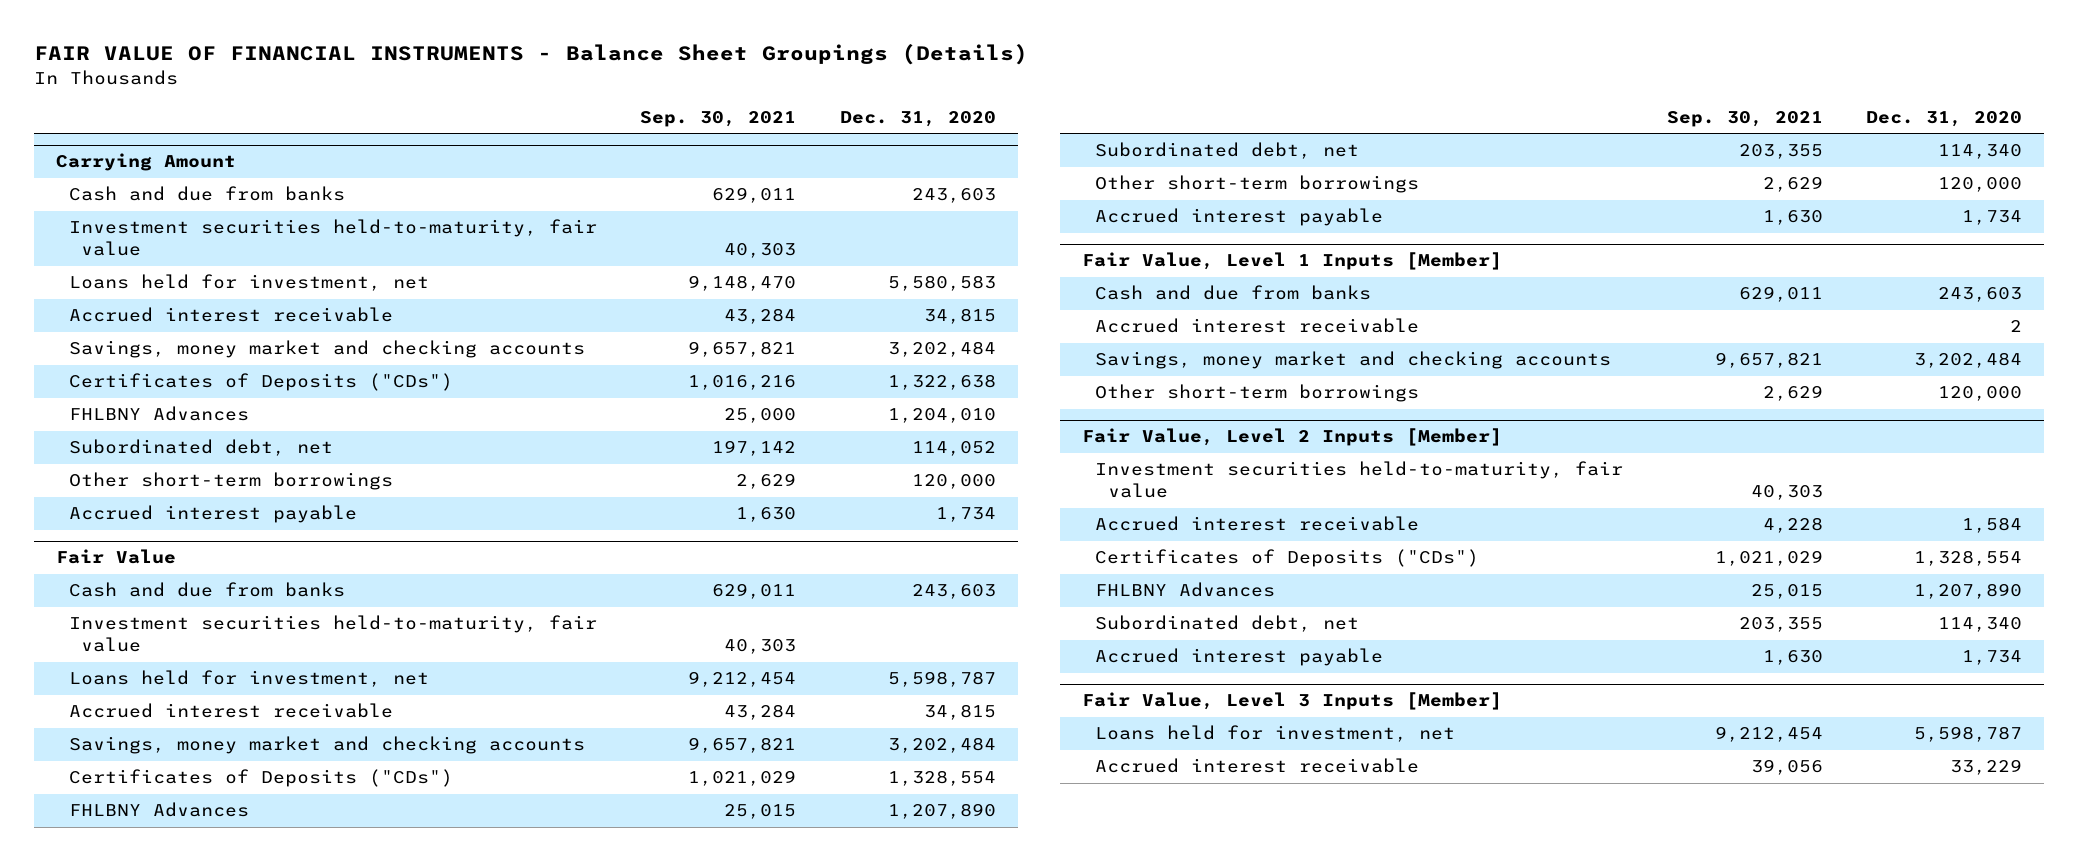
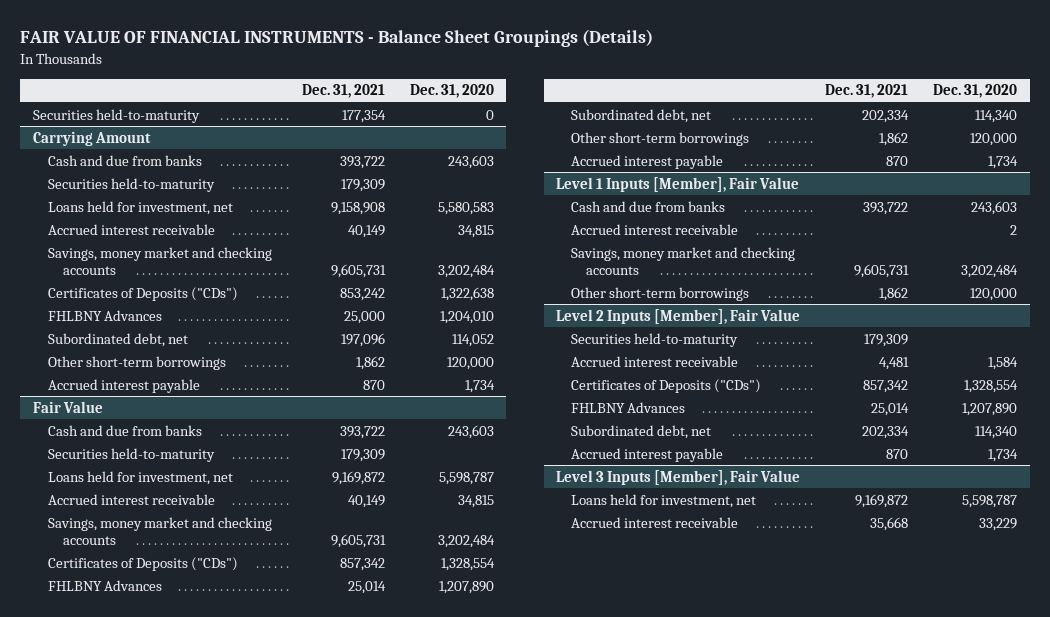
[640,110,797,127] Sep. 30, 2021 -> none
none -> [301,84,385,99] Dec. 31, 2021
none -> [32,108,200,123] Securities held-to-maturity
[68,219,597,257] Investment securities held-to-maturity, fair value -> [47,177,215,192] Securities held-to-maturity
[68,615,597,653] Investment securities held-to-maturity, fair value -> [47,447,215,462] Securities held-to-maturity
[1082,252,1503,271] Fair Value, Level 1 Inputs [Member] -> [556,176,800,192] Level 1 Inputs [Member], Fair Value
[1082,428,1503,447] Fair Value, Level 2 Inputs [Member] -> [556,308,801,324] Level 2 Inputs [Member], Fair Value
[1095,461,1624,499] Investment securities held-to-maturity, fair value -> [571,332,739,347] Securities held-to-maturity
[1082,692,1503,711] Fair Value, Level 3 Inputs [Member] -> [556,469,801,485] Level 3 Inputs [Member], Fair Value

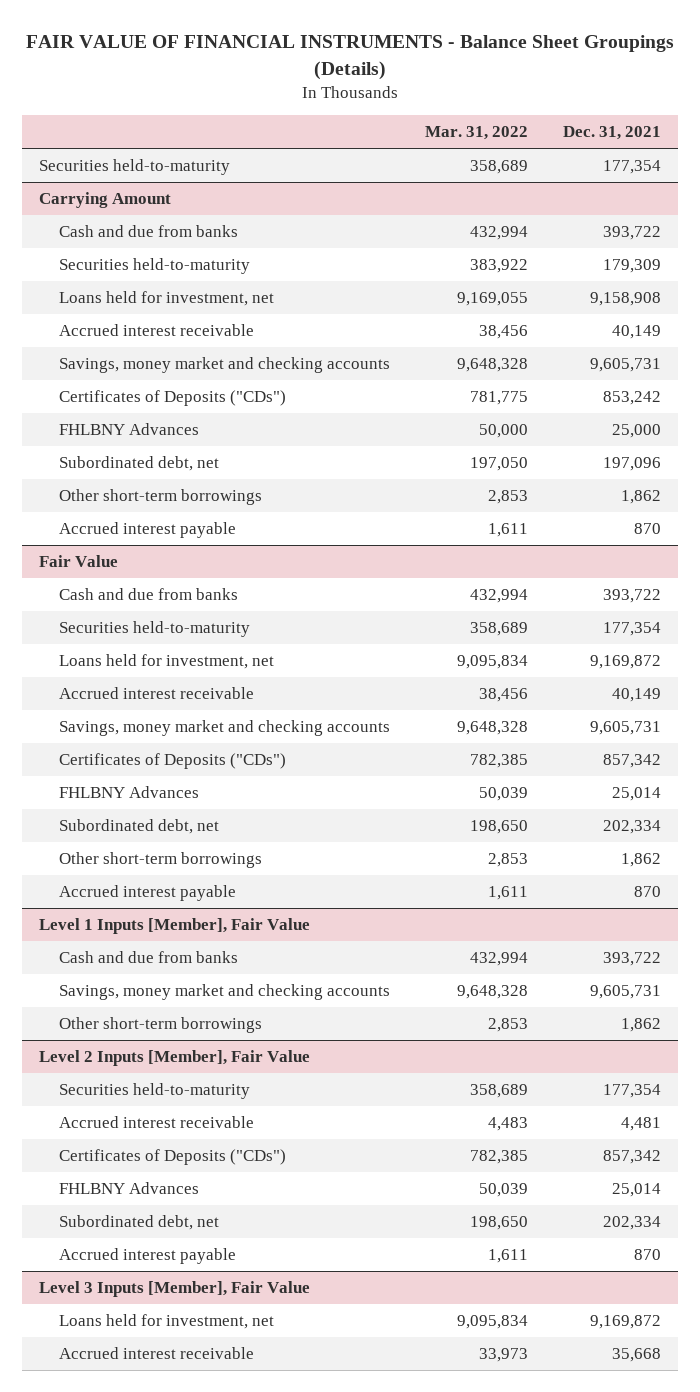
[409,84,494,99] Dec. 31, 2020 -> none
none -> [424,126,528,141] Mar. 31, 2022
[340,448,385,462] 179,309 -> [602,622,661,637] 177,354
[571,223,739,235] Accrued interest receivable -> none
[864,333,909,347] 179,309 -> [602,1084,661,1099] 177,354

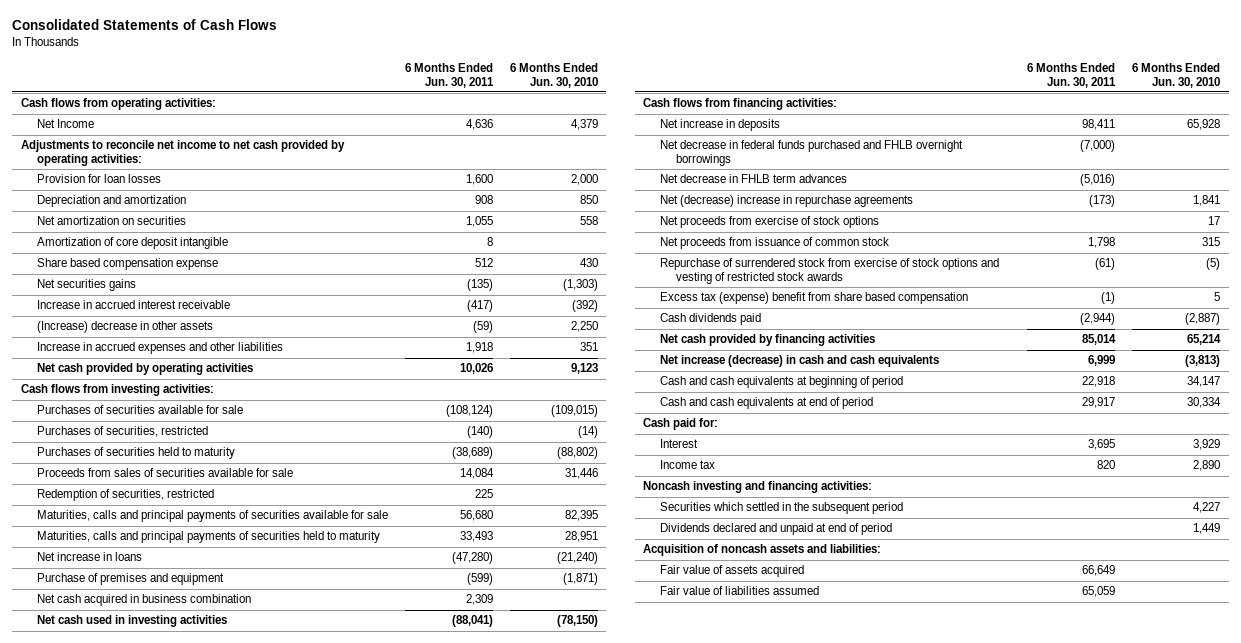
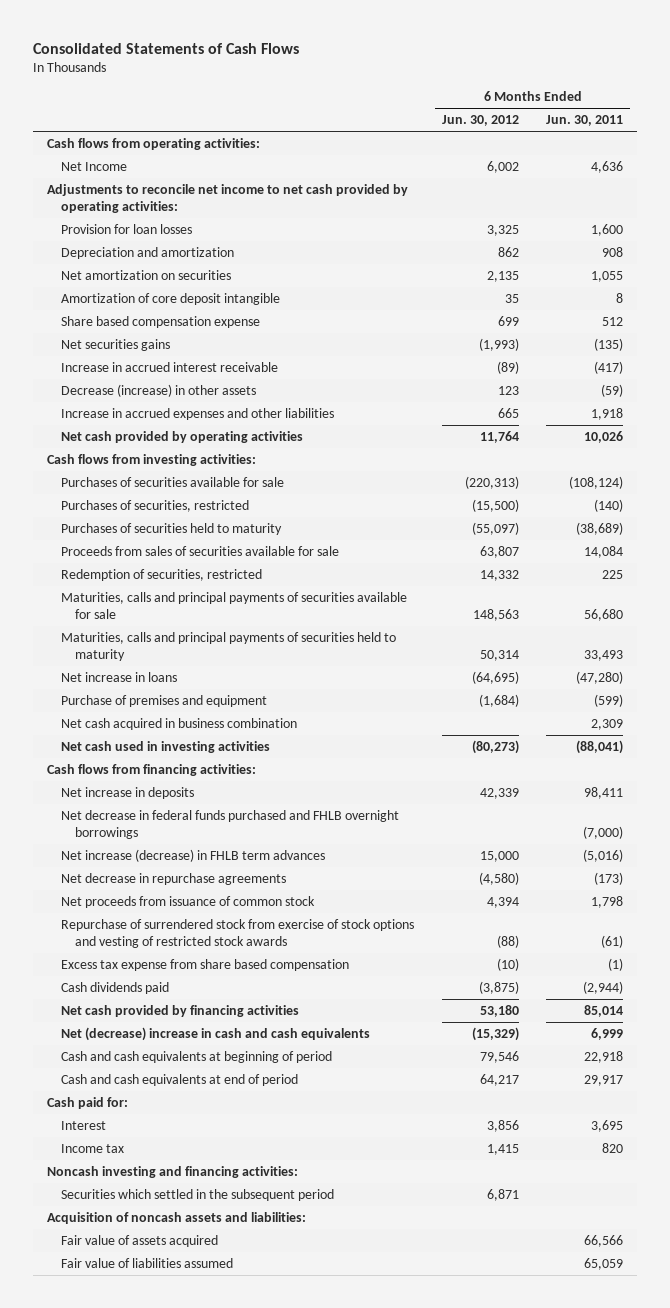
[509,63,598,88] 6 Months Ended Jun. 30, 2010 -> none
none -> [441,115,519,127] Jun. 30, 2012
[36,321,213,334] (Increase) decrease in other assets -> [61,383,257,397] Decrease (increase) in other assets
[659,216,879,229] Net proceeds from exercise of stock options -> none
[659,174,847,184] Net decrease in FHLB term advances -> [61,848,326,862] Net increase (decrease) in FHLB term advances
[659,195,913,208] Net (decrease) increase in repurchase agreements -> [61,872,287,885] Net decrease in repurchase agreements
[659,292,968,305] Excess tax (expense) benefit from share based compensation -> [61,958,350,971] Excess tax expense from share based compensation
[659,355,939,368] Net increase (decrease) in cash and cash equivalents -> [61,1026,371,1041] Net (decrease) increase in cash and cash equivalents
[659,523,892,536] Dividends declared and unpaid at end of period -> none
[1082,565,1116,577] 66,649 -> [584,1234,624,1247] 66,566

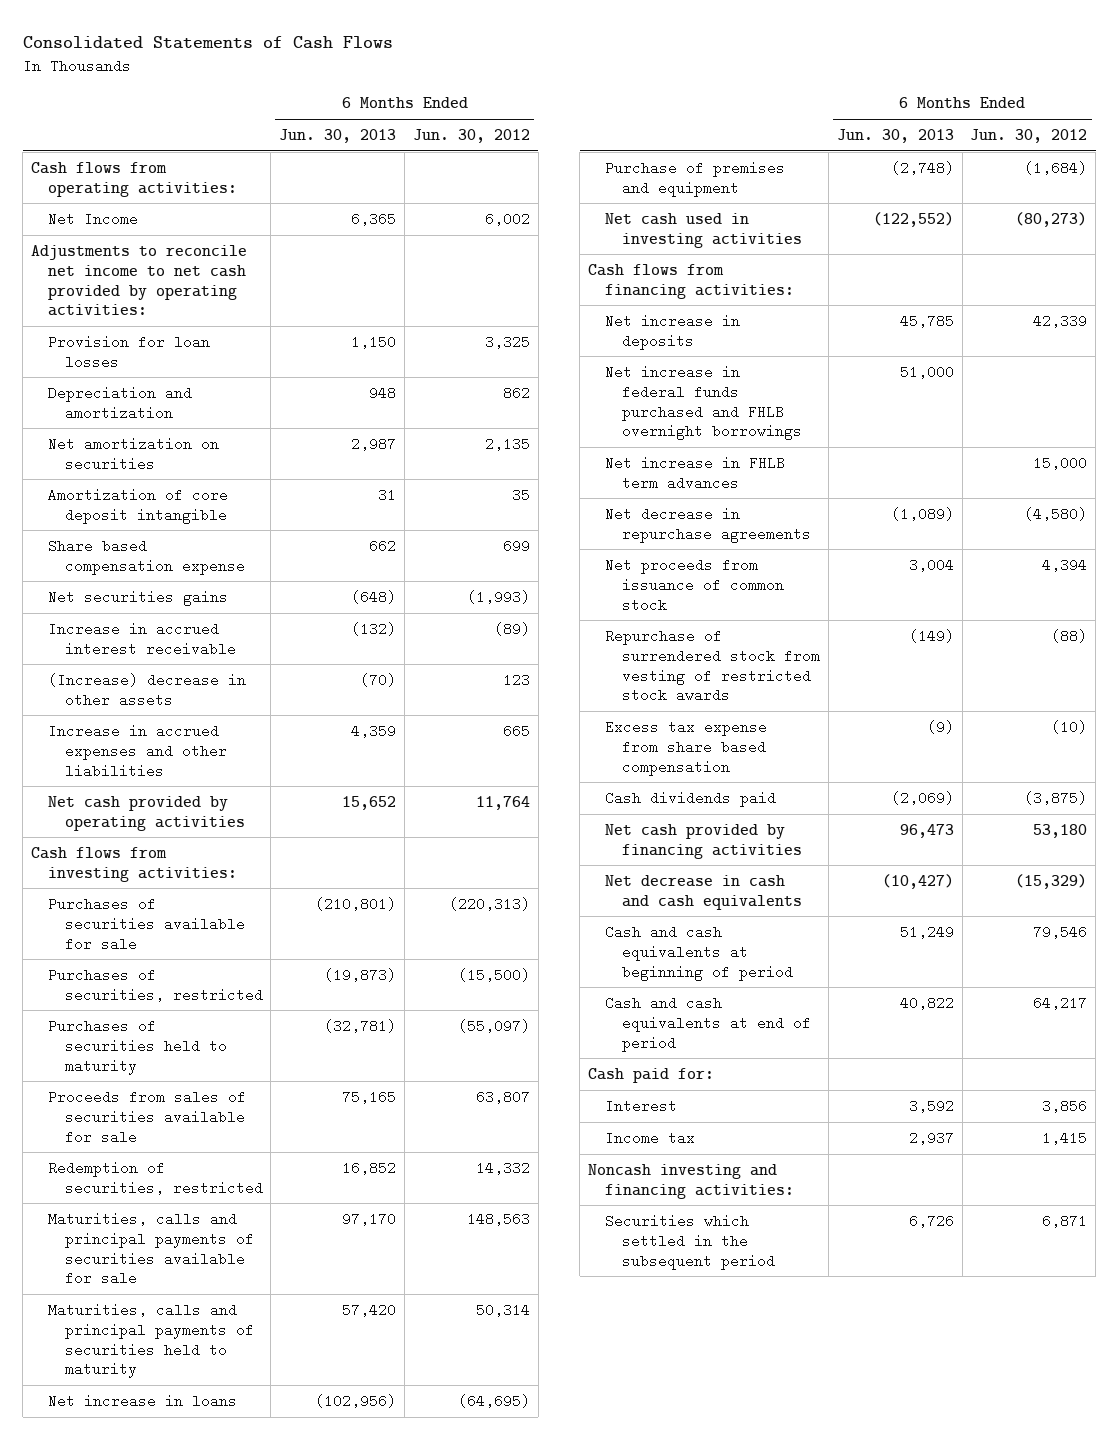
[546,115,624,127] Jun. 30, 2011 -> none
none -> [279,128,397,143] Jun. 30, 2013
[61,383,257,397] Decrease (increase) in other assets -> [47,672,246,707] (Increase) decrease in other assets
[61,717,298,730] Net cash acquired in business combination -> none
[61,809,400,840] Net decrease in federal funds purchased and FHLB overnight borrowings -> [605,364,802,441] Net increase in federal funds purchased and FHLB overnight borrowings
[61,848,326,862] Net increase (decrease) in FHLB term advances -> [605,455,786,490] Net increase in FHLB term advances
[61,918,415,949] Repurchase of surrendered stock from exercise of stock options and vesting of restricted stock awards -> [605,628,820,703] Repurchase of surrendered stock from vesting of restricted stock awards
[61,1026,371,1041] Net (decrease) increase in cash and cash equivalents -> [605,874,802,910] Net decrease in cash and cash equivalents
[46,1211,306,1224] Acquisition of noncash assets and liabilities: -> none
[61,1234,219,1247] Fair value of assets acquired -> none
[61,1257,234,1268] Fair value of liabilities assumed -> none

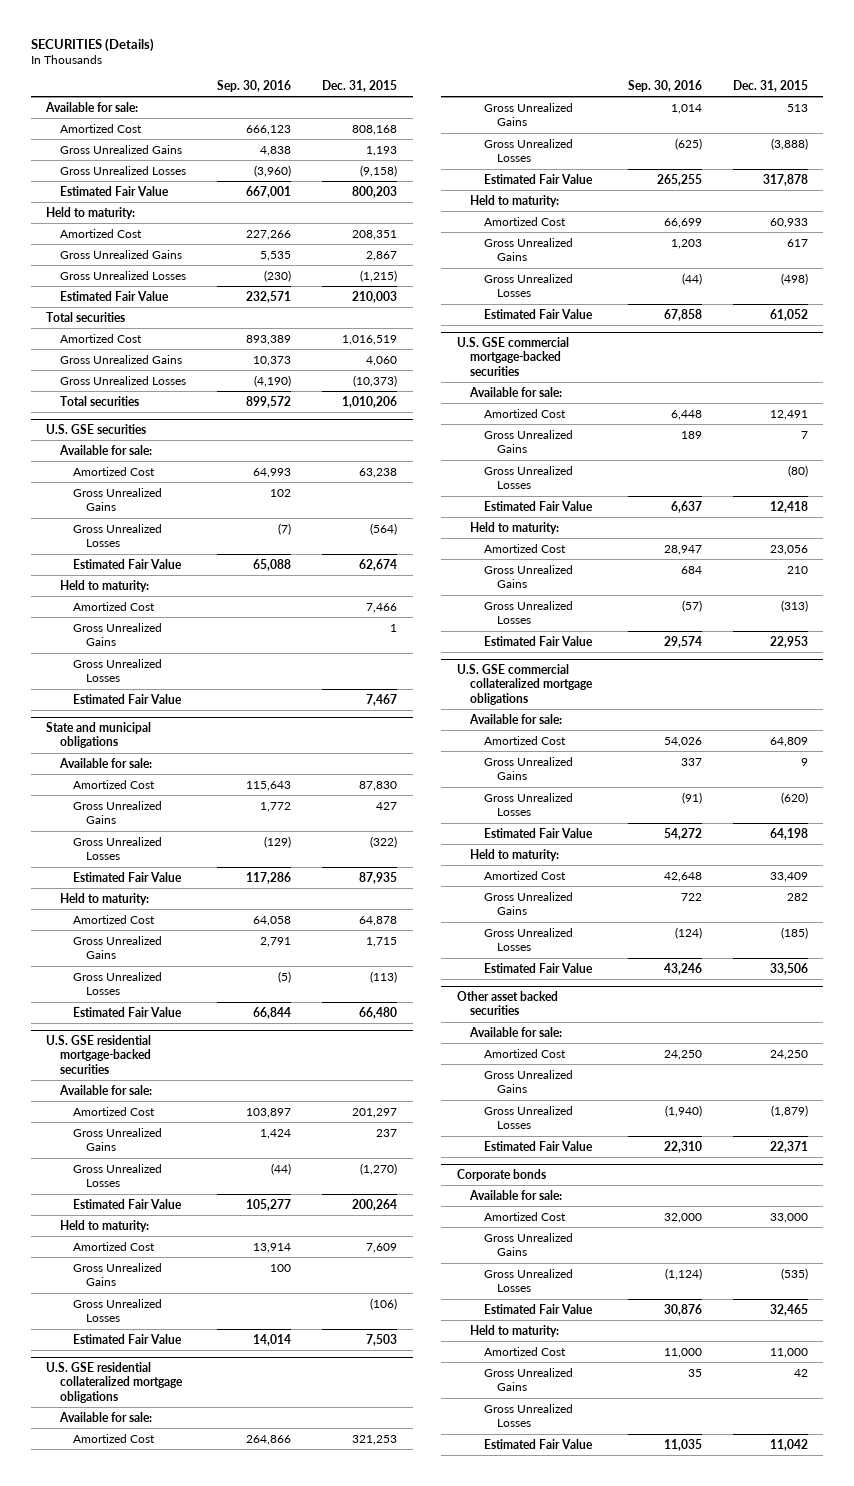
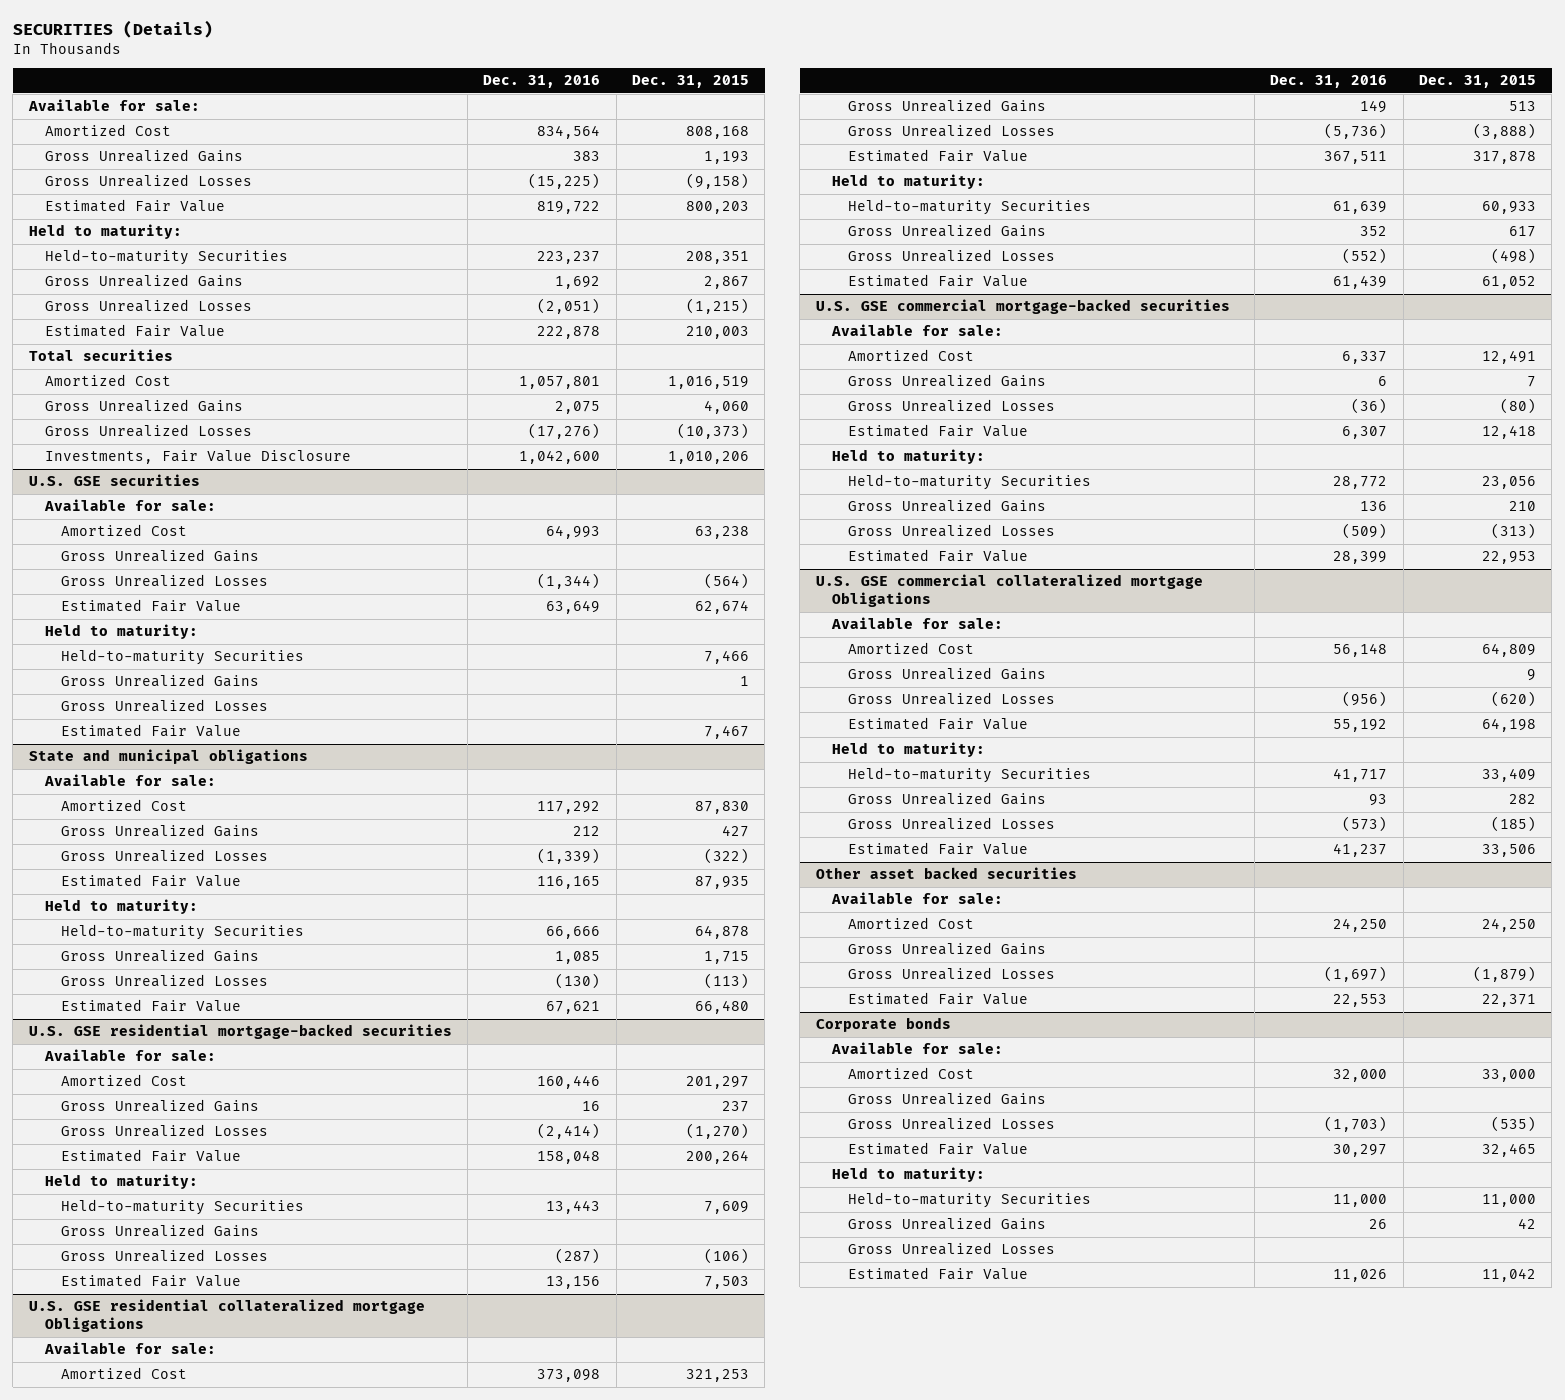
[216,80,291,93] Sep. 30, 2016 -> none
none -> [483,75,601,89] Dec. 31, 2016
[59,228,142,238] Amortized Cost -> [44,249,288,266] Held-to-maturity Securities
[59,395,139,406] Total securities -> [44,450,351,465] Investments, Fair Value Disclosure
[73,601,156,611] Amortized Cost -> [61,649,305,666] Held-to-maturity Securities
[73,914,156,924] Amortized Cost -> [61,924,305,941] Held-to-maturity Securities
[73,1241,156,1251] Amortized Cost -> [61,1199,305,1216] Held-to-maturity Securities
[46,1361,183,1403] U.S. GSE residential collateralized mortgage obligations -> [28,1299,425,1333] U.S. GSE residential collateralized mortgage Obligations
[483,216,566,226] Amortized Cost -> [848,199,1092,216] Held-to-maturity Securities
[483,543,566,553] Amortized Cost -> [848,474,1092,491] Held-to-maturity Securities
[457,663,594,705] U.S. GSE commercial collateralized mortgage obligations -> [815,574,1203,608] U.S. GSE commercial collateralized mortgage Obligations
[483,870,566,880] Amortized Cost -> [848,767,1092,784] Held-to-maturity Securities
[483,1346,566,1356] Amortized Cost -> [848,1192,1092,1209] Held-to-maturity Securities

